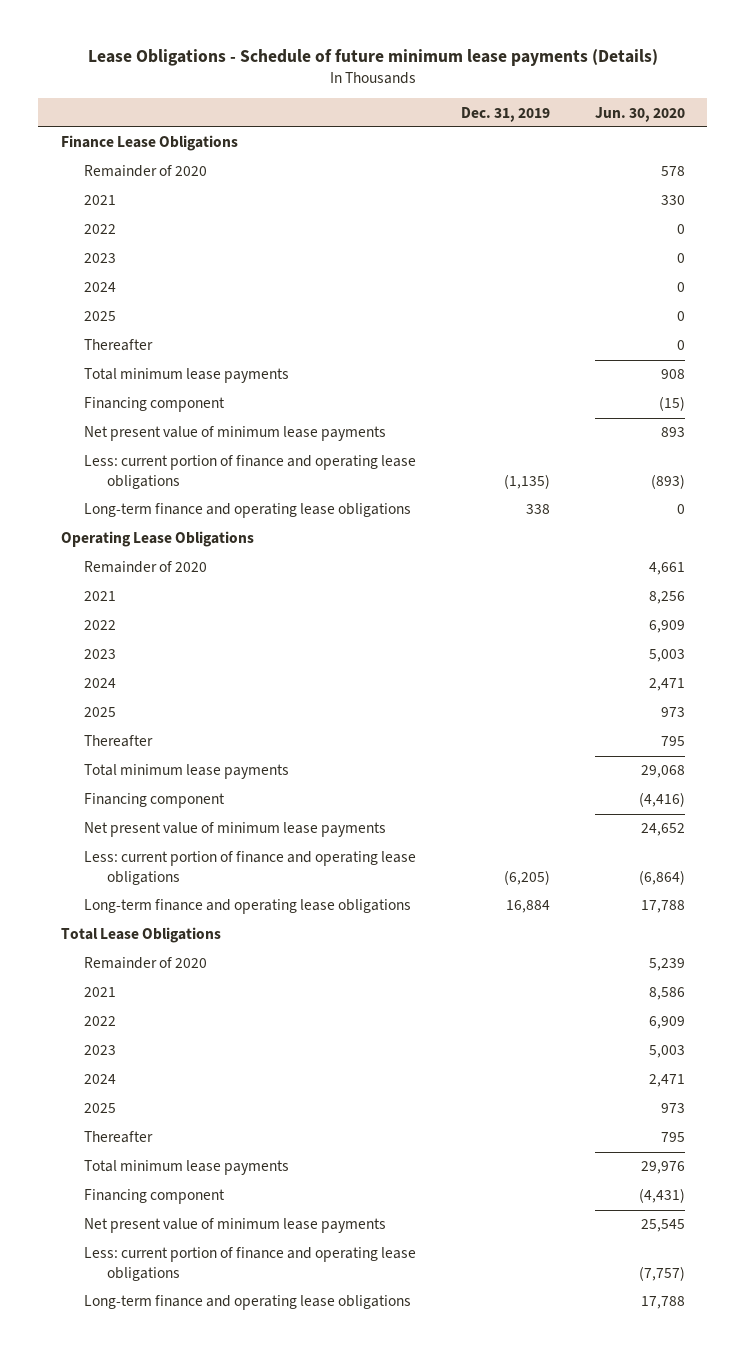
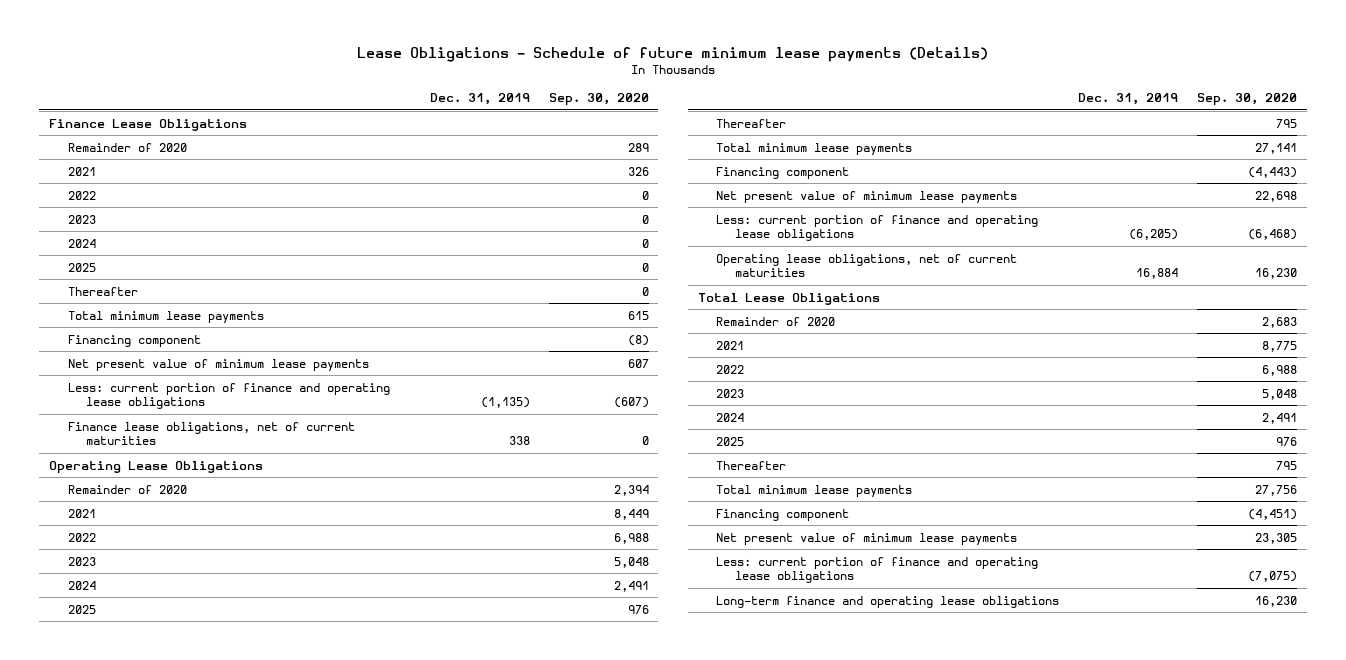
[594,106,685,122] Jun. 30, 2020 -> none
none -> [548,93,649,106] Sep. 30, 2020
[83,503,411,519] Long-term finance and operating lease obligations -> [67,421,355,446] Finance lease obligations, net of current maturities
[83,899,411,915] Long-term finance and operating lease obligations -> [716,253,1018,278] Operating lease obligations, net of current maturities

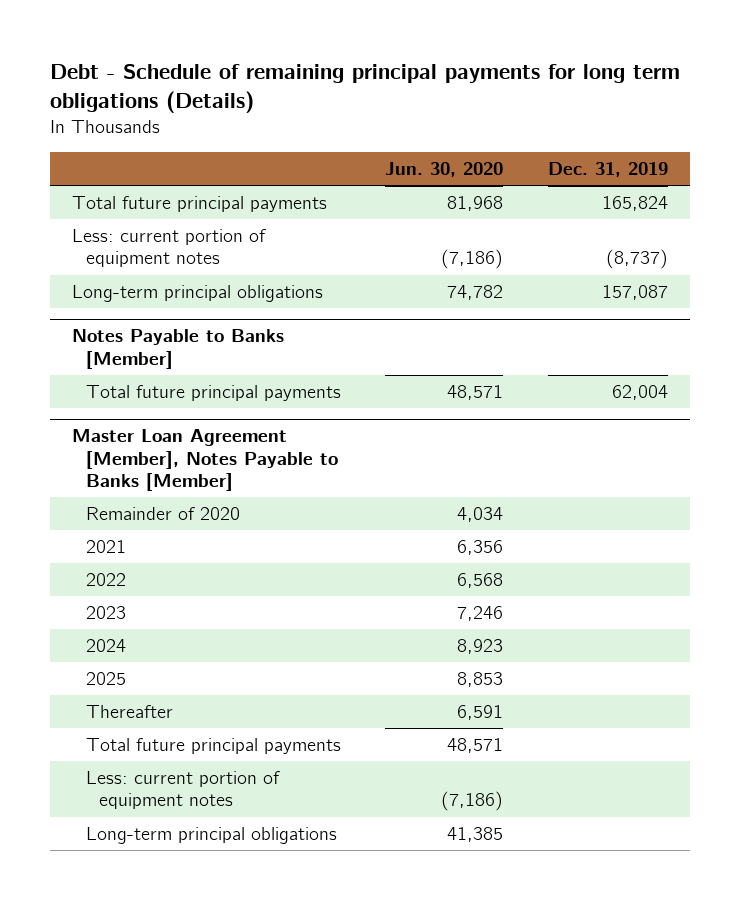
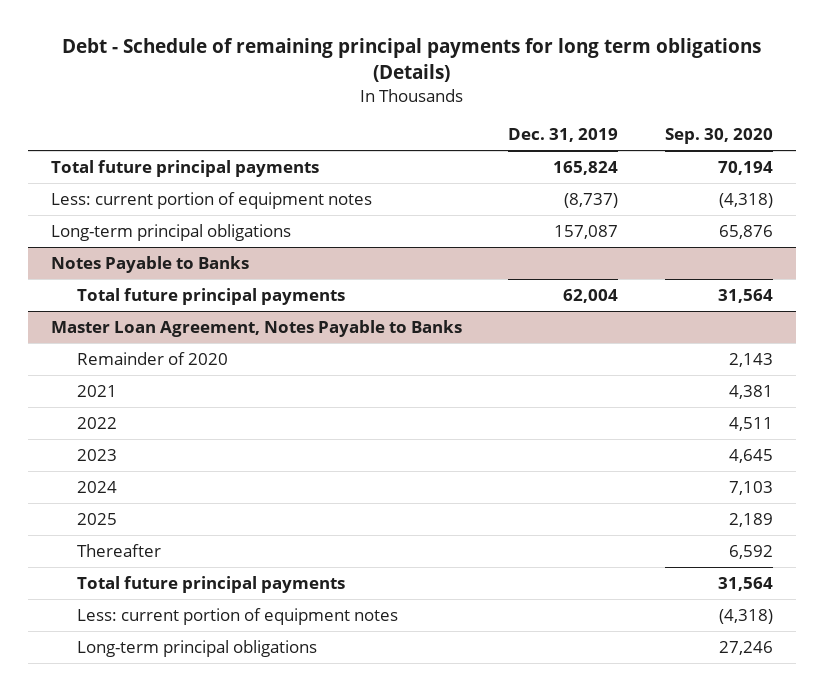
[385,162,504,178] Jun. 30, 2020 -> none
none -> [664,128,773,145] Sep. 30, 2020
[72,329,285,369] Notes Payable to Banks [Member] -> [50,256,249,274] Notes Payable to Banks
[72,429,338,491] Master Loan Agreement [Member], Notes Payable to Banks [Member] -> [50,320,462,338] Master Loan Agreement, Notes Payable to Banks

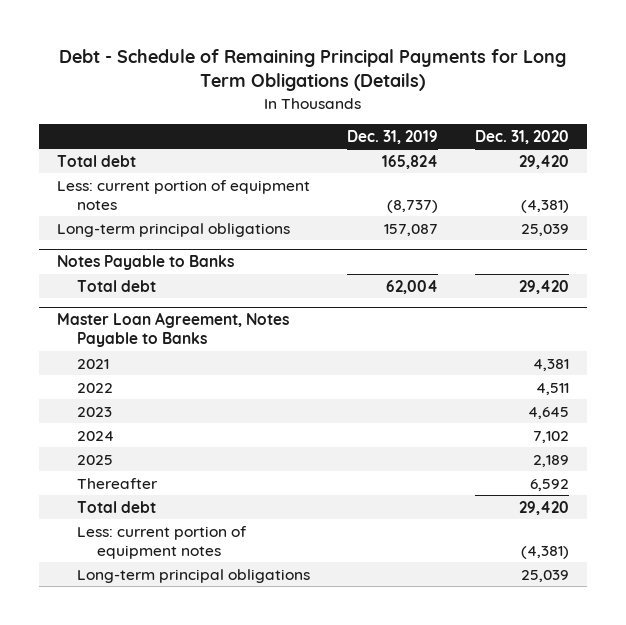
[61,38,761,83] Debt - Schedule of remaining principal payments for long term obligations (Details) -> [59,49,567,92] Debt - Schedule of Remaining Principal Payments for Long Term Obligations (Details)
[664,128,773,145] Sep. 30, 2020 -> none
none -> [474,129,569,144] Dec. 31, 2020
[50,160,319,178] Total future principal payments -> [57,154,137,167] Total debt
[76,288,345,306] Total future principal payments -> [77,279,157,292] Total debt
[76,352,228,366] Remainder of 2020 -> none
[76,576,345,594] Total future principal payments -> [77,500,157,513] Total debt

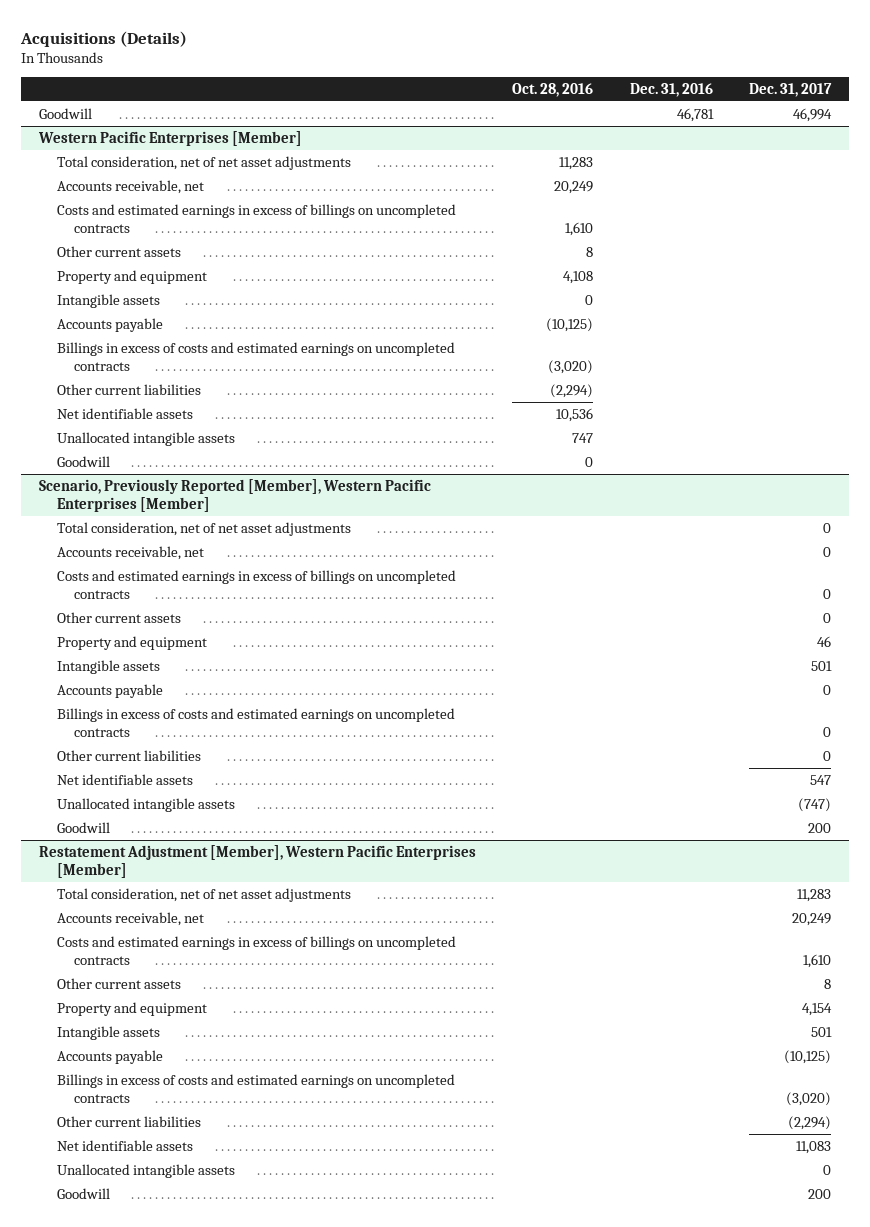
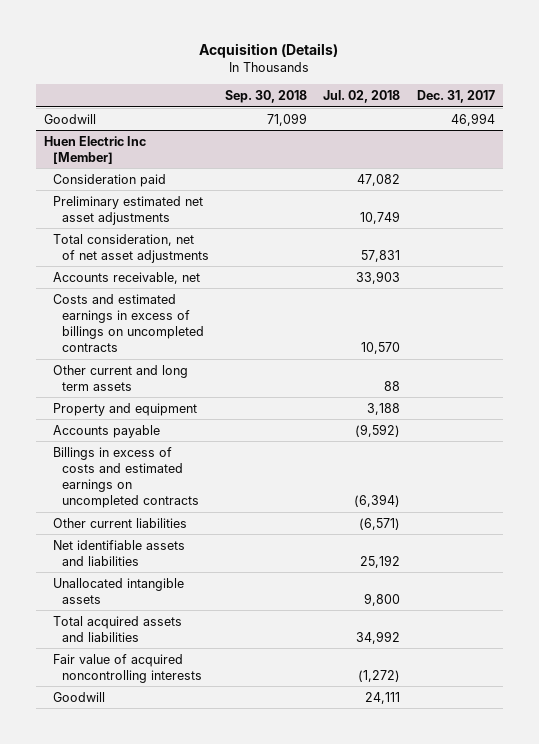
[20,30,188,47] Acquisitions (Details) -> [199,43,339,59] Acquisition (Details)
[512,83,594,98] Oct. 28, 2016 -> none
[629,83,713,98] Dec. 31, 2016 -> none
none -> [224,89,307,103] Sep. 30, 2018
none -> [323,89,401,103] Jul. 02, 2018
[38,130,303,146] Western Pacific Enterprises [Member] -> none
[56,155,351,170] Total consideration, net of net asset adjustments -> none
[56,179,204,194] Accounts receivable, net -> none
[56,203,456,234] Costs and estimated earnings in excess of billings on uncompleted contracts -> none
[56,245,181,257] Other current assets -> none
[56,269,207,284] Property and equipment -> none
[56,293,160,308] Intangible assets -> none
[56,317,163,332] Accounts payable -> none
[56,341,455,372] Billings in excess of costs and estimated earnings on uncompleted contracts -> none
[56,383,201,395] Other current liabilities -> none
[56,407,193,419] Net identifiable assets -> none
[56,431,235,446] Unallocated intangible assets -> none
[56,455,110,467] Goodwill -> none
[39,478,432,513] Scenario, Previously Reported [Member], Western Pacific Enterprises [Member] -> none
[56,521,351,536] Total consideration, net of net asset adjustments -> none
[56,545,204,560] Accounts receivable, net -> none
[56,569,456,600] Costs and estimated earnings in excess of billings on uncompleted contracts -> none
[56,611,181,623] Other current assets -> none
[56,635,207,650] Property and equipment -> none
[56,659,160,674] Intangible assets -> none
[56,683,163,698] Accounts payable -> none
[56,707,455,738] Billings in excess of costs and estimated earnings on uncompleted contracts -> none
[56,749,201,761] Other current liabilities -> none
[56,773,193,785] Net identifiable assets -> none
[56,797,235,812] Unallocated intangible assets -> none
[56,821,110,833] Goodwill -> none
[39,844,477,879] Restatement Adjustment [Member], Western Pacific Enterprises [Member] -> none
[56,887,351,902] Total consideration, net of net asset adjustments -> none
[56,911,204,926] Accounts receivable, net -> none
[56,935,456,966] Costs and estimated earnings in excess of billings on uncompleted contracts -> none
[56,977,181,989] Other current assets -> none
[56,1001,207,1016] Property and equipment -> none
[56,1025,160,1040] Intangible assets -> none
[56,1049,163,1064] Accounts payable -> none
[56,1073,455,1104] Billings in excess of costs and estimated earnings on uncompleted contracts -> none
[56,1115,201,1127] Other current liabilities -> none
[56,1139,193,1151] Net identifiable assets -> none
[56,1163,235,1178] Unallocated intangible assets -> none
[56,1187,110,1199] Goodwill -> none
none -> [44,135,147,164] Huen Electric Inc [Member]
none -> [52,173,166,187] Consideration paid
none -> [52,195,203,225] Preliminary estimated net asset adjustments
none -> [52,233,209,263] Total consideration, net of net asset adjustments
none -> [52,271,200,284] Accounts receivable, net
none -> [52,293,204,352] Costs and estimated earnings in excess of billings on uncompleted contracts
none -> [52,364,188,391] Other current and long term assets
none -> [52,402,197,416] Property and equipment
none -> [52,424,160,438] Accounts payable
none -> [52,446,199,508] Billings in excess of costs and estimated earnings on uncompleted contracts
none -> [52,517,187,528] Other current liabilities
none -> [52,539,185,566] Net identifiable assets and liabilities
none -> [52,577,184,604] Unallocated intangible assets
none -> [52,615,182,642] Total acquired assets and liabilities
none -> [52,653,202,683] Fair value of acquired noncontrolling interests
none -> [52,691,105,702] Goodwill

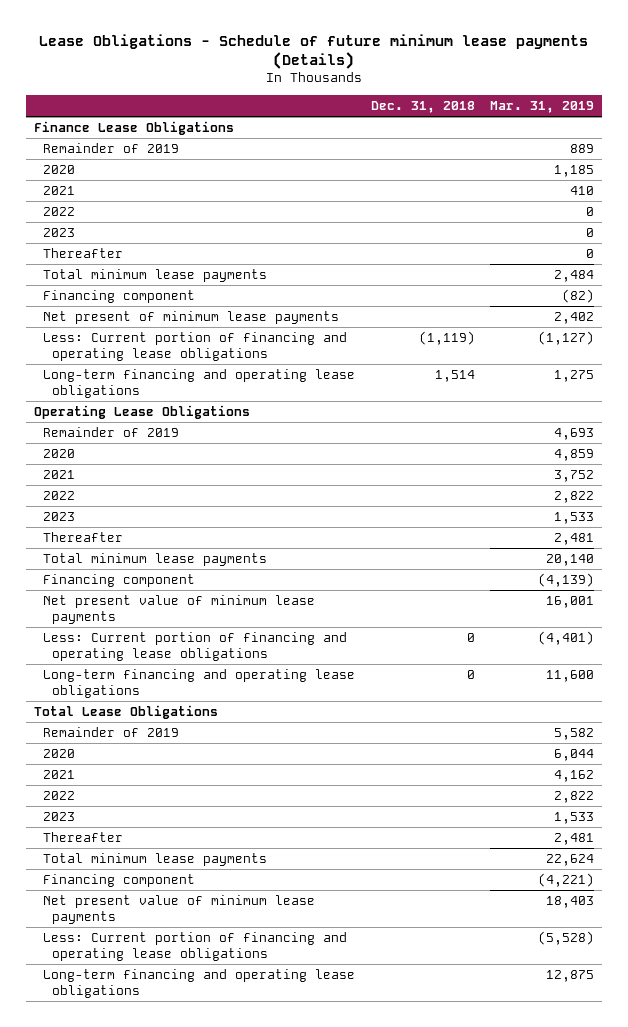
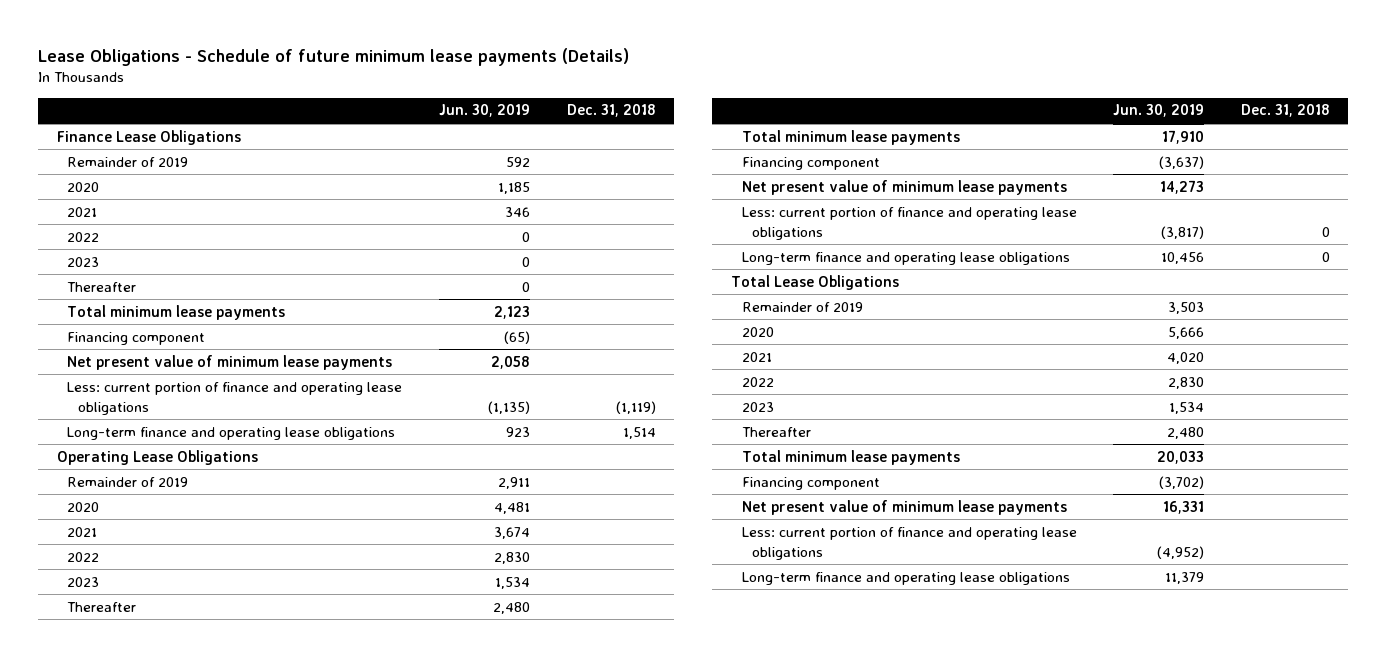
[490,100,595,113] Mar. 31, 2019 -> none
none -> [439,104,531,118] Jun. 30, 2019
[43,311,340,325] Net present of minimum lease payments -> [67,354,393,370] Net present value of minimum lease payments
[43,332,348,362] Less: Current portion of financing and operating lease obligations -> [67,381,403,415] Less: current portion of finance and operating lease obligations
[43,369,356,399] Long-term financing and operating lease obligations -> [67,426,396,440] Long-term finance and operating lease obligations
[43,632,348,662] Less: Current portion of financing and operating lease obligations -> [741,206,1077,240] Less: current portion of finance and operating lease obligations
[43,669,356,699] Long-term financing and operating lease obligations -> [741,251,1070,265] Long-term finance and operating lease obligations
[43,932,348,962] Less: Current portion of financing and operating lease obligations -> [741,526,1077,560] Less: current portion of finance and operating lease obligations
[43,969,356,999] Long-term financing and operating lease obligations -> [741,571,1070,585] Long-term finance and operating lease obligations

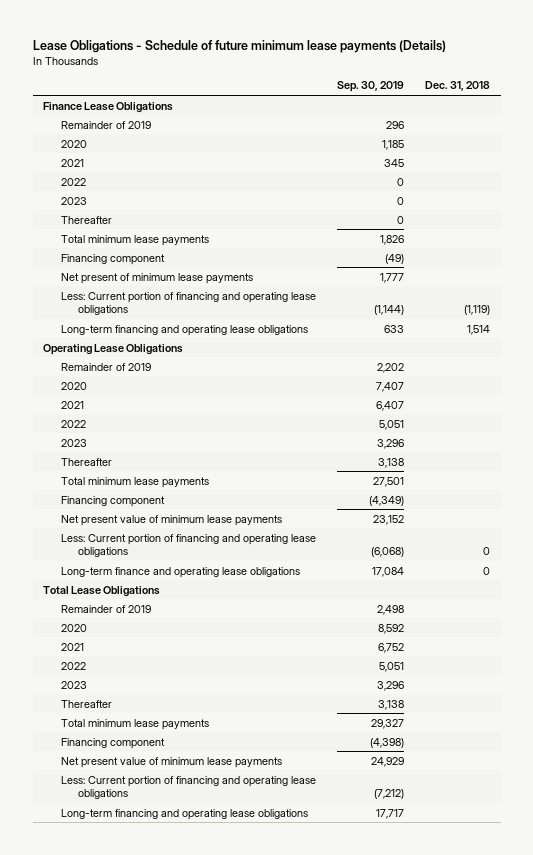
[439,104,531,118] Jun. 30, 2019 -> none
none -> [336,81,404,93] Sep. 30, 2019
[67,354,393,370] Net present value of minimum lease payments -> [60,272,253,284] Net present of minimum lease payments
[67,381,403,415] Less: current portion of finance and operating lease obligations -> [60,291,316,315] Less: Current portion of financing and operating lease obligations
[67,426,396,440] Long-term finance and operating lease obligations -> [60,324,308,336] Long-term financing and operating lease obligations
[741,206,1077,240] Less: current portion of finance and operating lease obligations -> [60,533,316,557] Less: Current portion of financing and operating lease obligations
[741,526,1077,560] Less: current portion of finance and operating lease obligations -> [60,775,316,799] Less: Current portion of financing and operating lease obligations
[741,571,1070,585] Long-term finance and operating lease obligations -> [60,808,308,820] Long-term financing and operating lease obligations

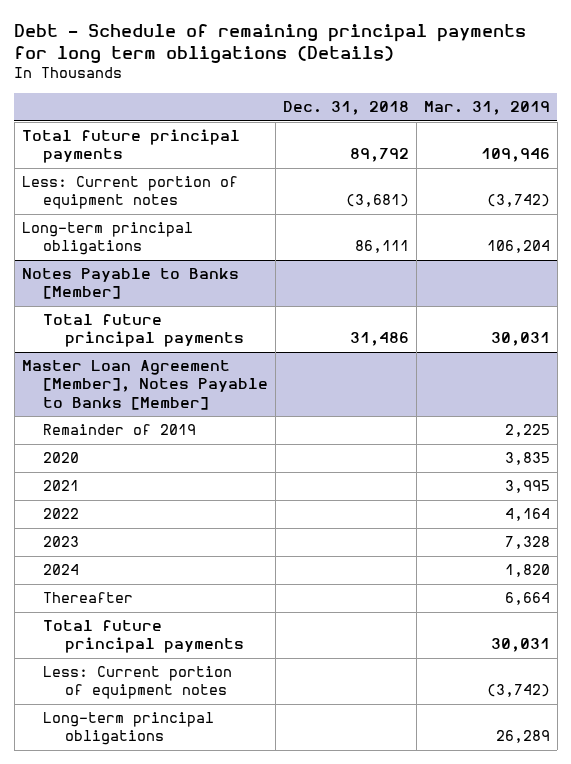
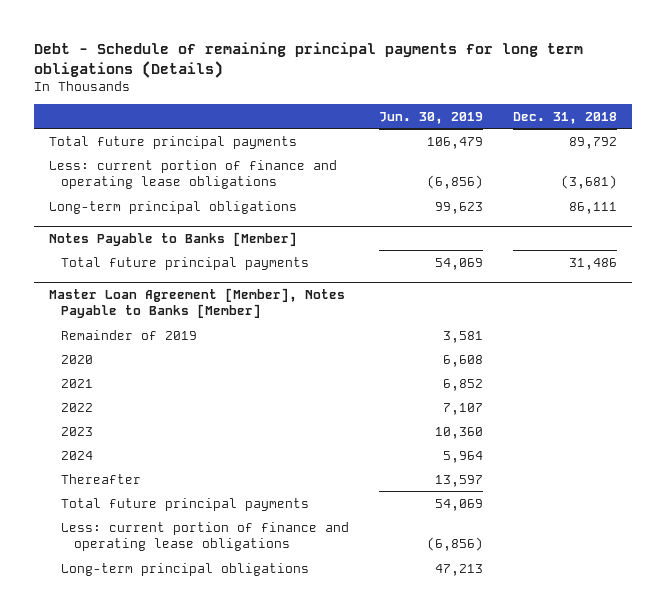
[423,101,550,116] Mar. 31, 2019 -> none
none -> [379,111,484,124] Jun. 30, 2019
[21,176,238,210] Less: Current portion of equipment notes -> [48,159,337,189] Less: current portion of finance and operating lease obligations
[43,666,233,700] Less: Current portion of equipment notes -> [61,521,350,551] Less: current portion of finance and operating lease obligations

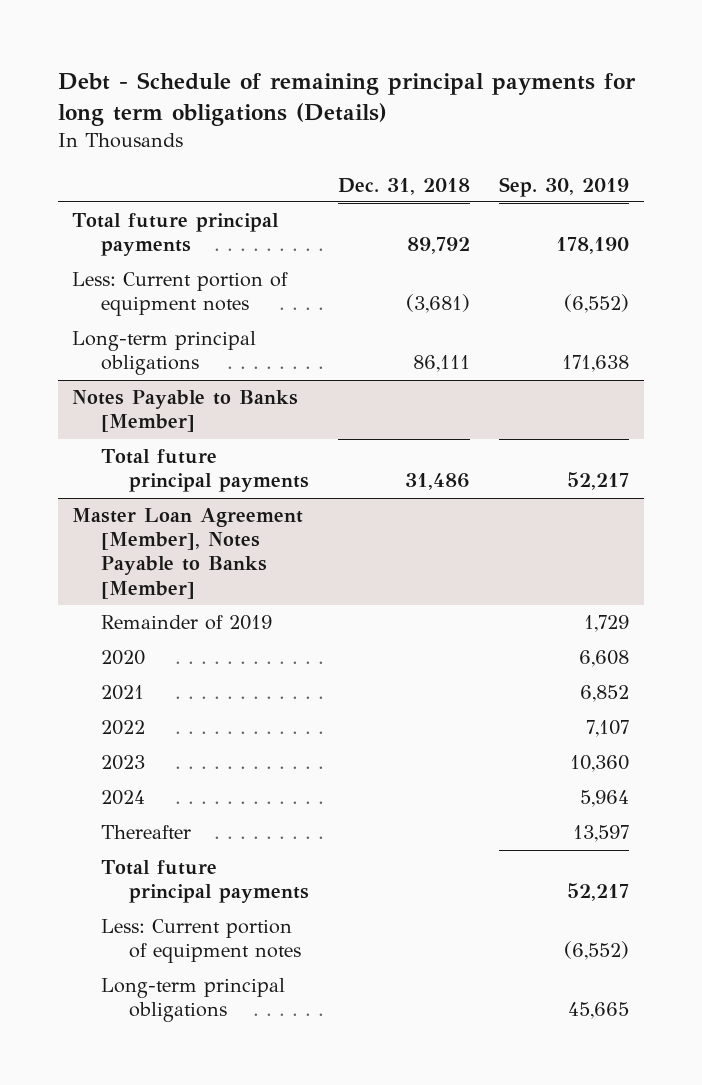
[379,111,484,124] Jun. 30, 2019 -> none
none -> [499,176,630,197] Sep. 30, 2019
[48,159,337,189] Less: current portion of finance and operating lease obligations -> [72,272,289,317] Less: Current portion of equipment notes
[61,521,350,551] Less: current portion of finance and operating lease obligations -> [100,919,302,964] Less: Current portion of equipment notes

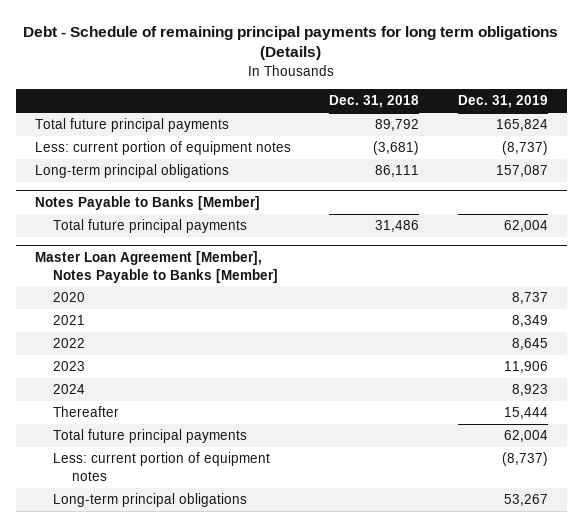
[499,176,630,197] Sep. 30, 2019 -> none
none -> [458,95,549,109] Dec. 31, 2019
[72,272,289,317] Less: Current portion of equipment notes -> [34,141,291,156] Less: current portion of equipment notes
[100,615,272,631] Remainder of 2019 -> none
[100,919,302,964] Less: Current portion of equipment notes -> [53,452,271,481] Less: current portion of equipment notes

